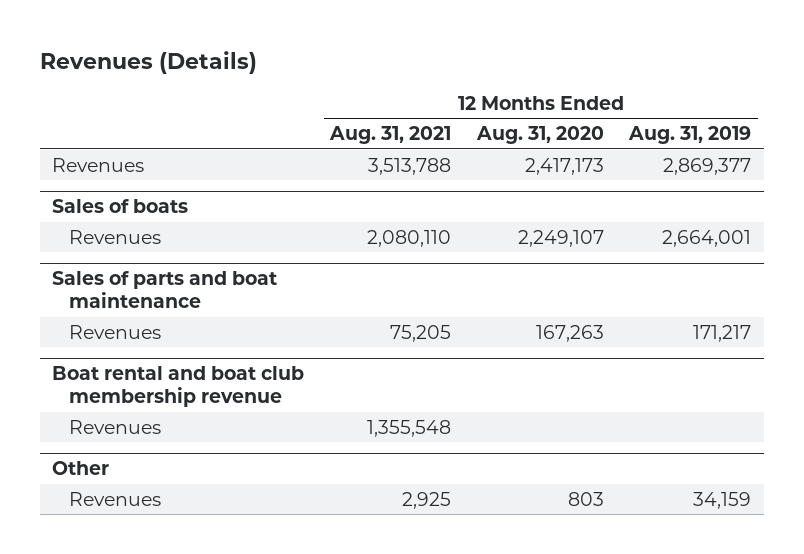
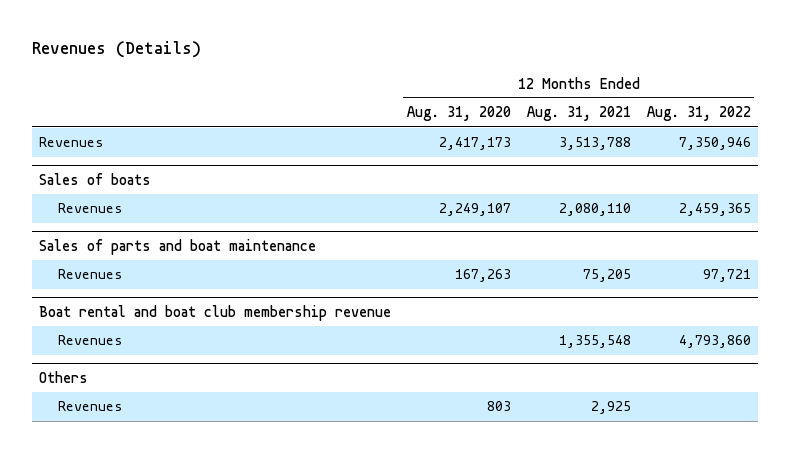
[628,126,752,145] Aug. 31, 2019 -> none
none -> [646,106,751,122] Aug. 31, 2022
[52,461,110,476] Other -> [39,371,89,384] Others

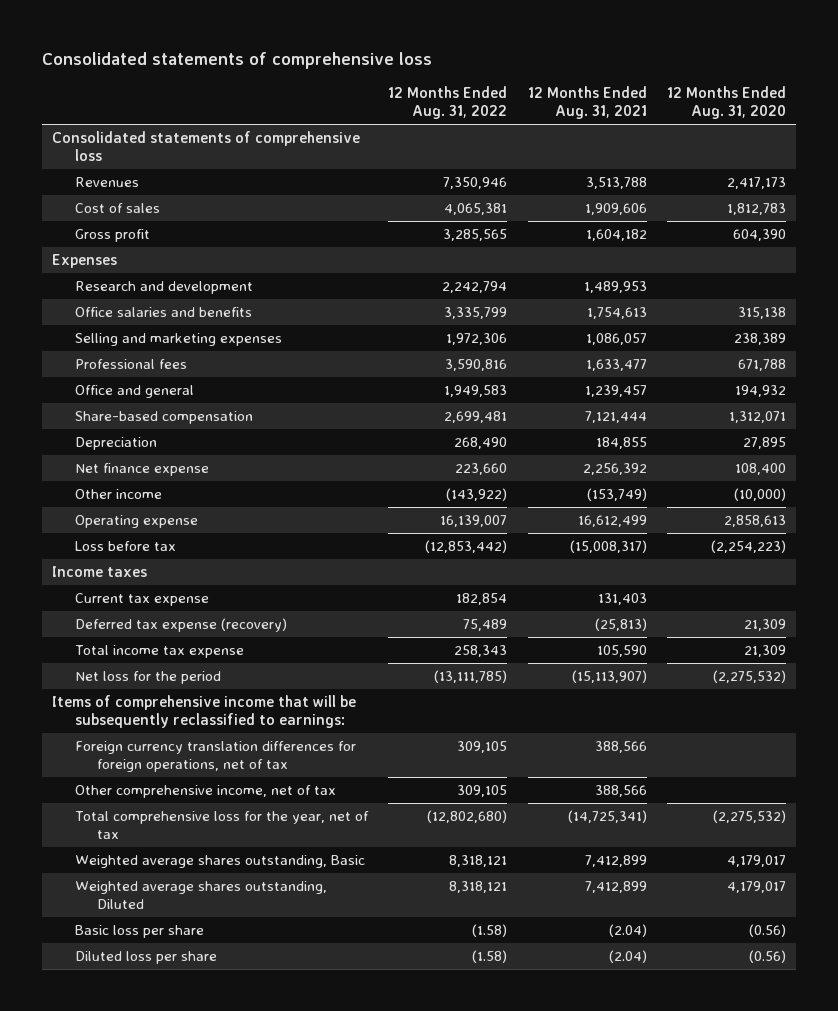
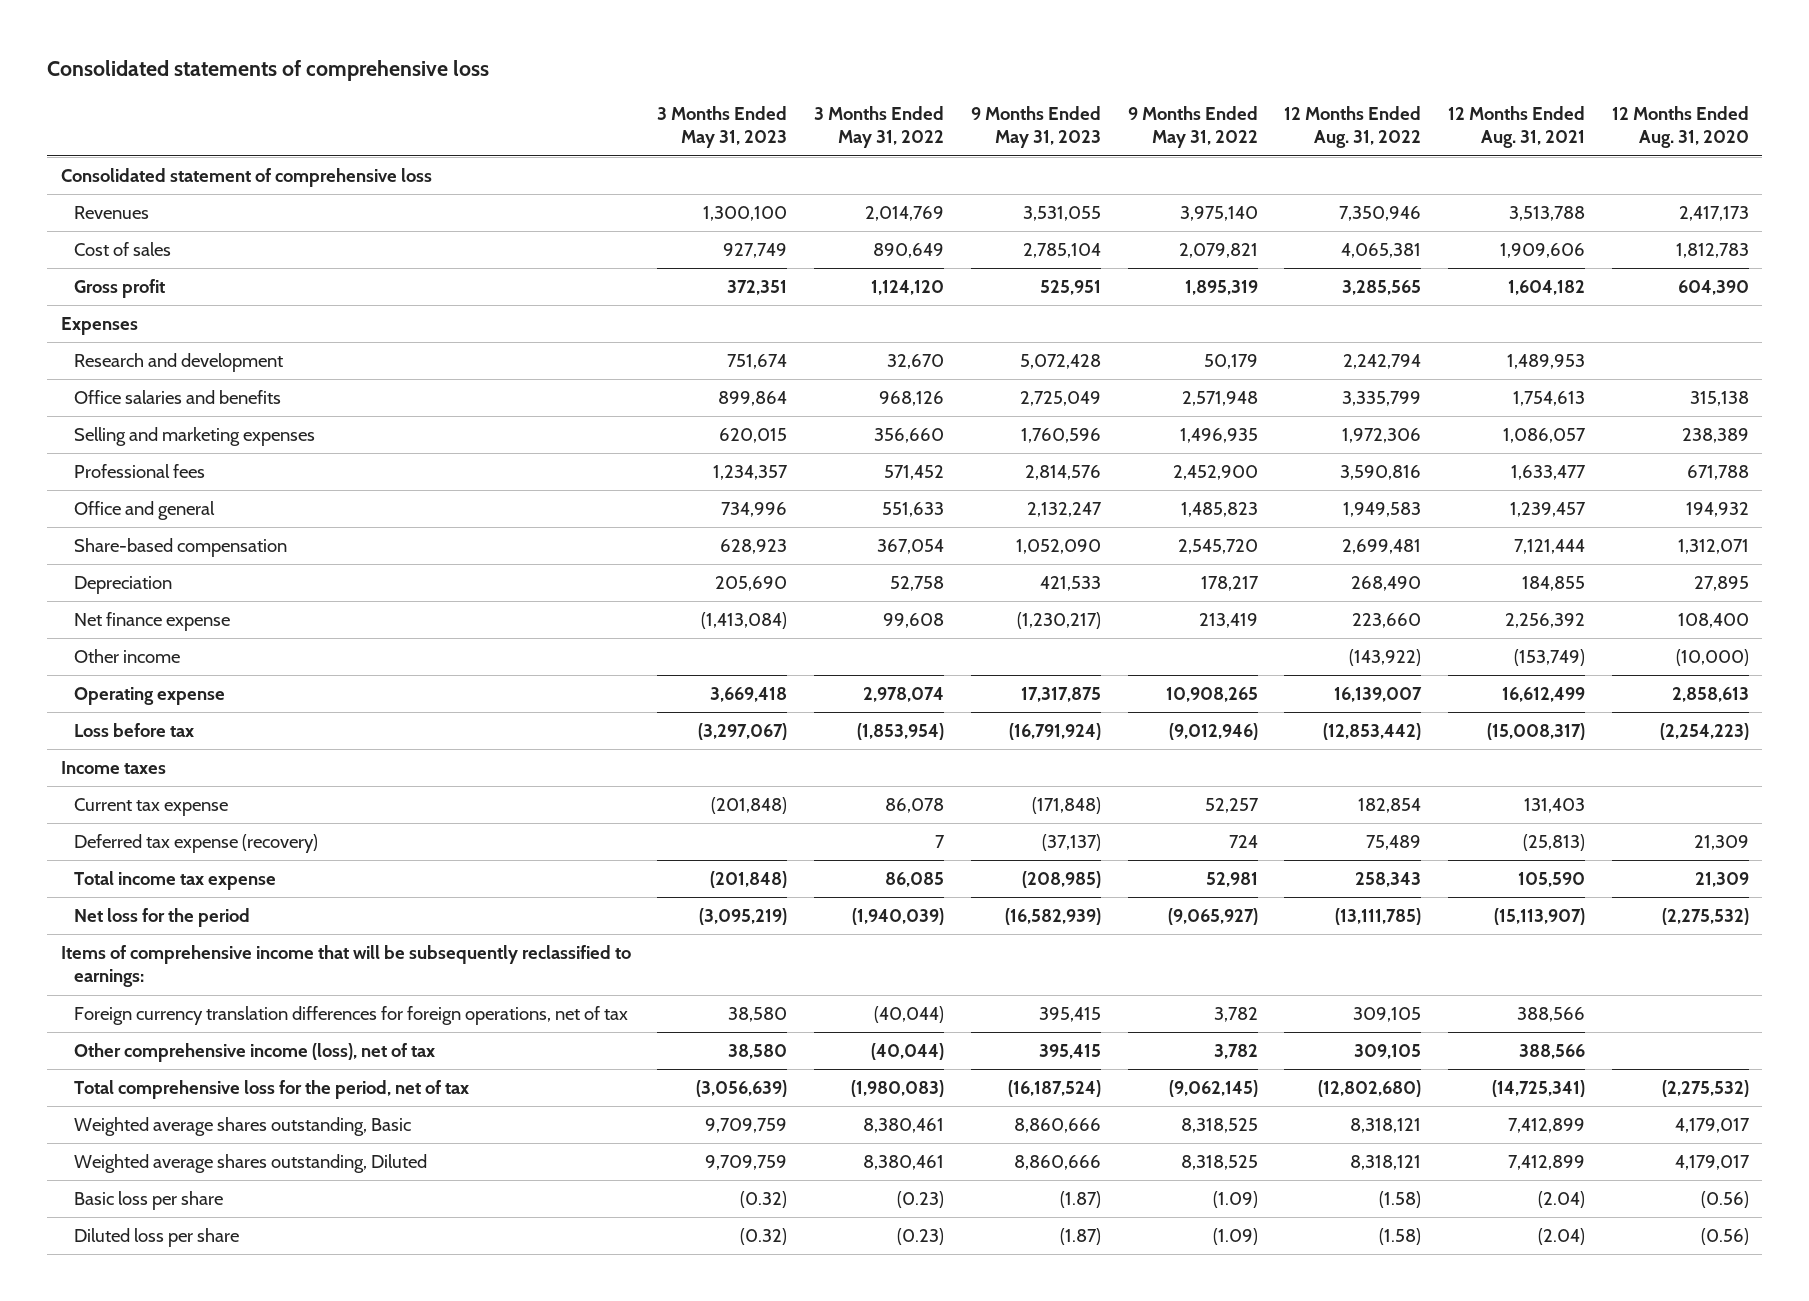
none -> [657,106,788,149] 3 Months Ended May 31, 2023
none -> [814,106,945,149] 3 Months Ended May 31, 2022
none -> [970,106,1101,149] 9 Months Ended May 31, 2023
none -> [1127,106,1258,149] 9 Months Ended May 31, 2022
[52,131,361,161] Consolidated statements of comprehensive loss -> [60,168,432,188] Consolidated statement of comprehensive loss
[74,785,336,799] Other comprehensive income, net of tax -> [74,1043,436,1063] Other comprehensive income (loss), net of tax
[74,811,369,839] Total comprehensive loss for the year, net of tax -> [74,1080,470,1100] Total comprehensive loss for the period, net of tax

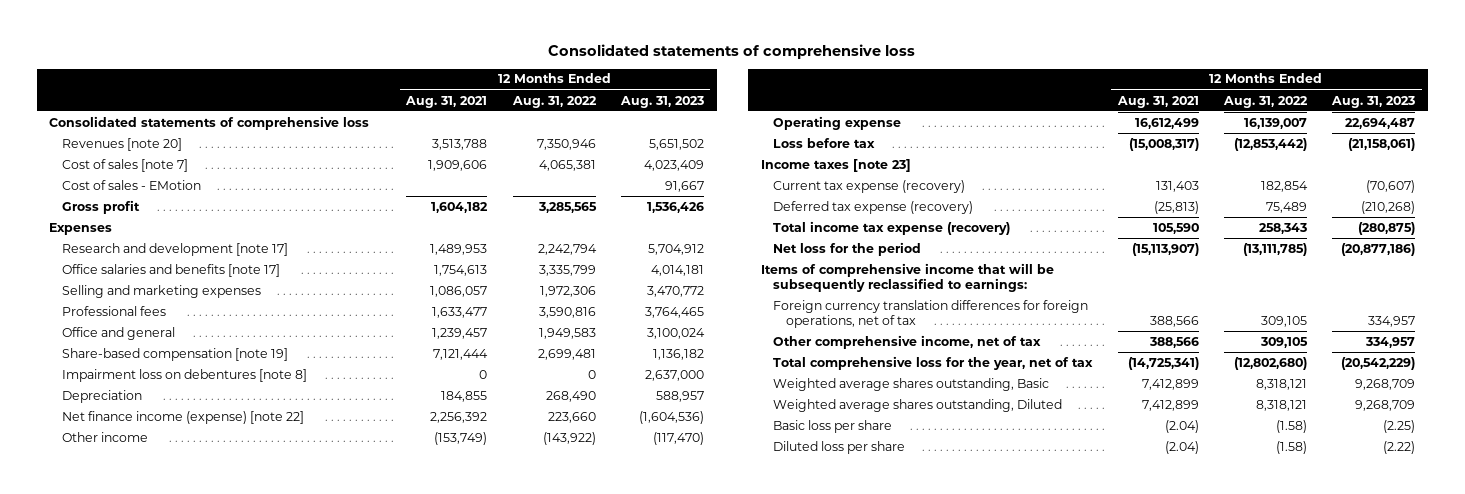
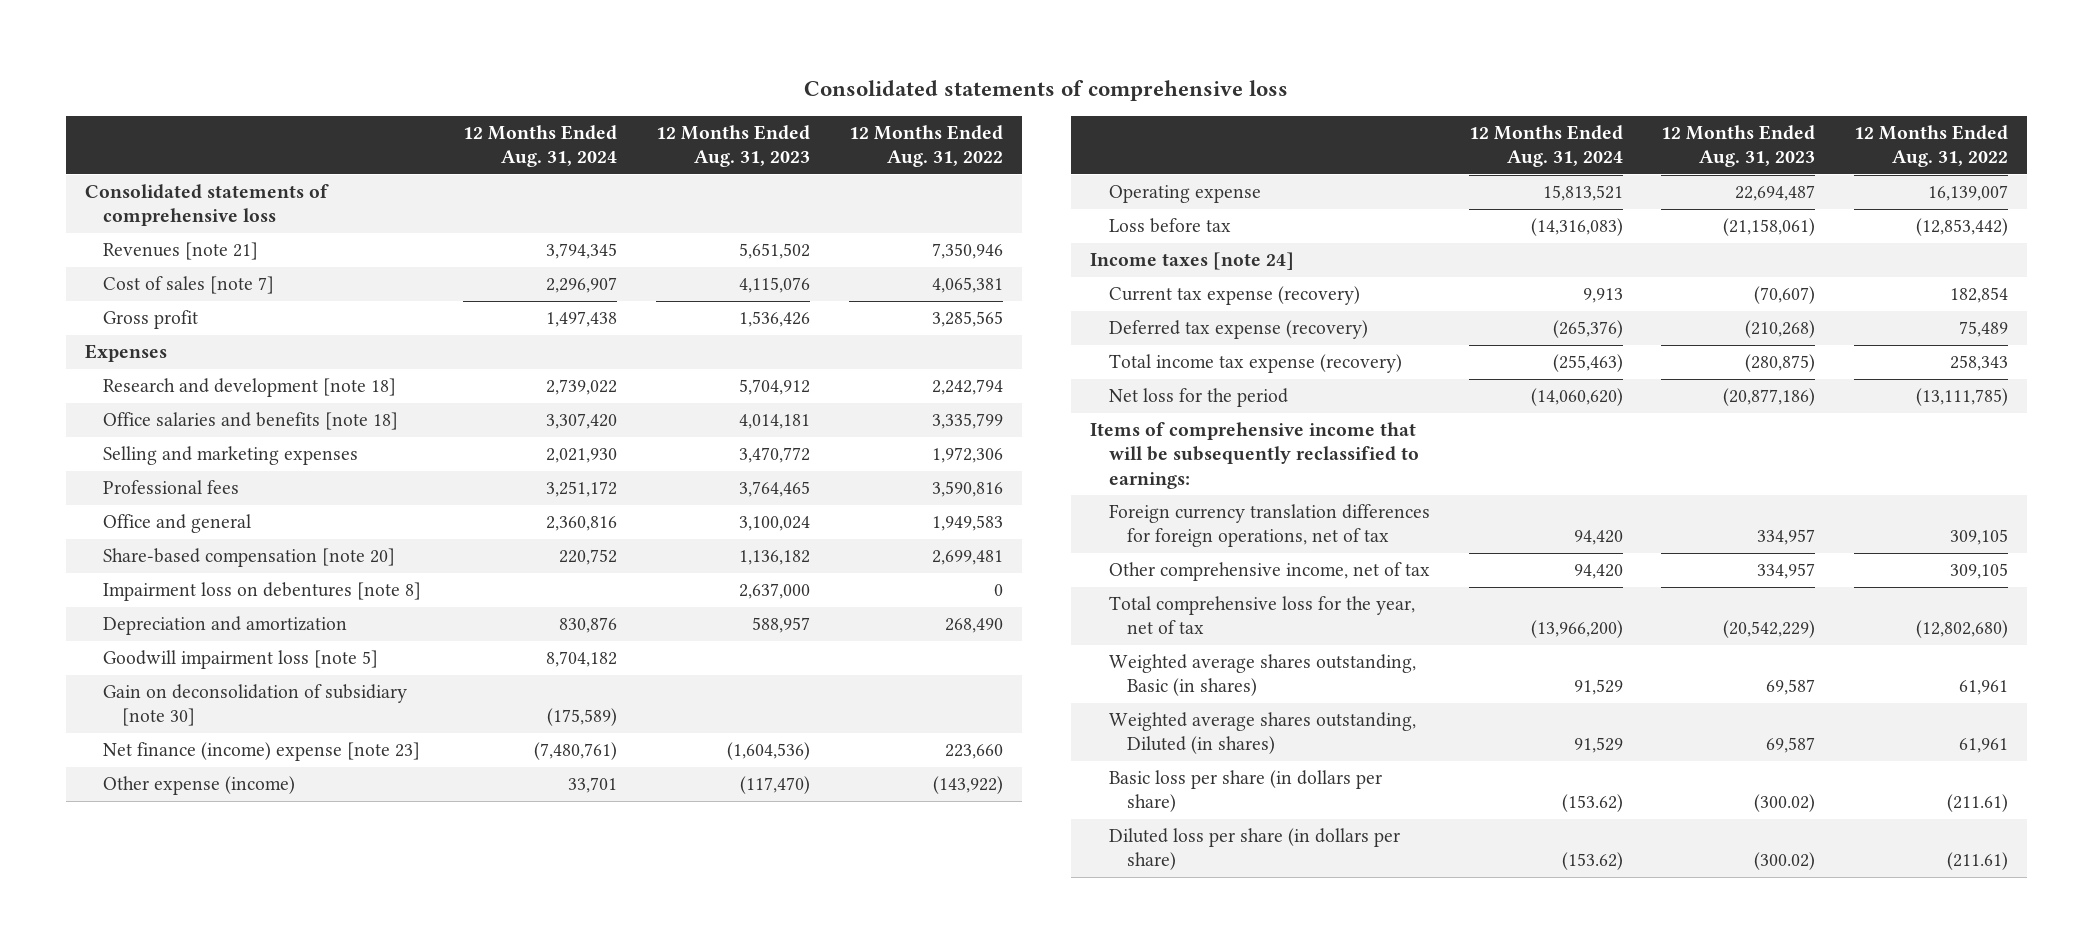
[405,95,488,108] Aug. 31, 2021 -> none
none -> [463,125,618,168] 12 Months Ended Aug. 31, 2024
[62,179,202,190] Cost of sales - EMotion -> none
[62,137,183,151] Revenues [note 20] -> [103,242,259,261] Revenues [note 21]
[643,159,704,171] 4,023,409 -> [738,277,810,294] 4,115,076
[62,242,289,256] Research and development [note 17] -> [103,378,397,398] Research and development [note 18]
[62,263,281,277] Office salaries and benefits [note 17] -> [103,412,399,431] Office salaries and benefits [note 18]
[62,347,289,361] Share-based compensation [note 19] -> [103,548,396,568] Share-based compensation [note 20]
[62,389,143,403] Depreciation -> [103,616,348,636] Depreciation and amortization
none -> [103,650,379,670] Goodwill impairment loss [note 5]
none -> [103,684,408,727] Gain on deconsolidation of subsidiary [note 30]
[62,410,305,424] Net finance income (expense) [note 22] -> [103,742,421,762] Net finance (income) expense [note 23]
[62,431,149,442] Other income -> [103,776,296,796] Other expense (income)
[760,158,911,172] Income taxes [note 23] -> [1090,252,1295,271] Income taxes [note 24]
[773,377,1050,391] Weighted average shares outstanding, Basic -> [1108,654,1416,697] Weighted average shares outstanding, Basic (in shares)
[1255,378,1307,390] 8,318,121 -> [1958,680,2008,696] 61,961
[1355,378,1416,390] 9,268,709 -> [1766,679,1816,696] 69,587
[773,398,1063,412] Weighted average shares outstanding, Diluted -> [1108,712,1416,755] Weighted average shares outstanding, Diluted (in shares)
[1255,399,1307,411] 8,318,121 -> [1958,738,2008,754] 61,961
[1355,399,1416,411] 9,268,709 -> [1766,737,1816,754] 69,587
[773,419,893,433] Basic loss per share -> [1108,770,1382,813] Basic loss per share (in dollars per share)
[1275,419,1307,433] (1.58) -> [1946,794,2008,813] (211.61)
[1383,419,1416,433] (2.25) -> [1754,794,1816,813] (300.02)
[773,440,906,454] Diluted loss per share -> [1108,828,1400,871] Diluted loss per share (in dollars per share)
[1275,440,1307,454] (1.58) -> [1946,852,2008,871] (211.61)
[1383,440,1416,454] (2.22) -> [1754,852,1816,871] (300.02)

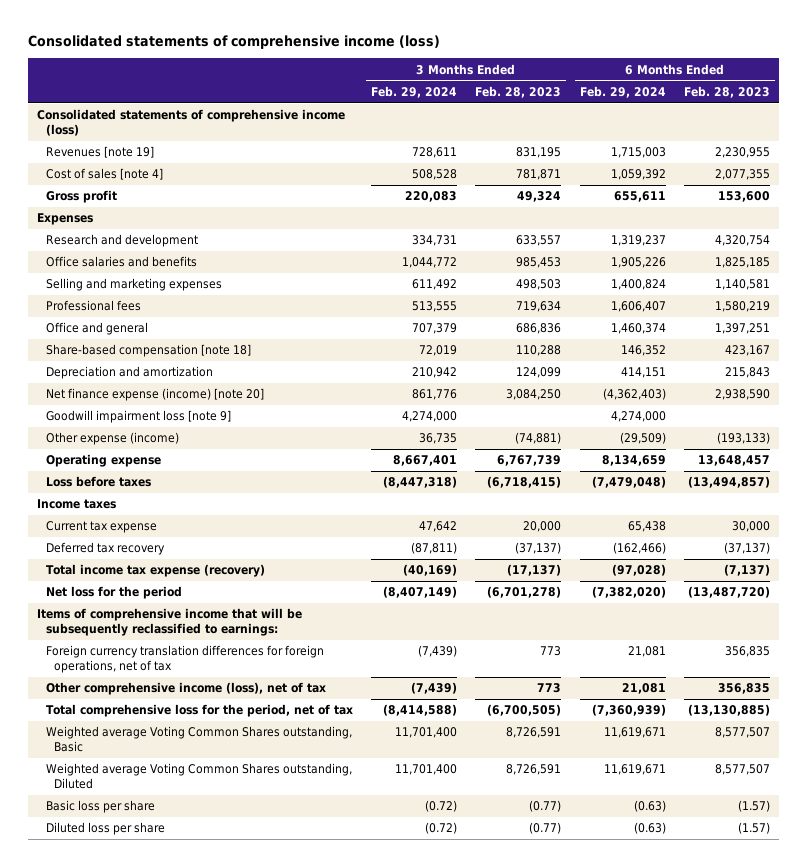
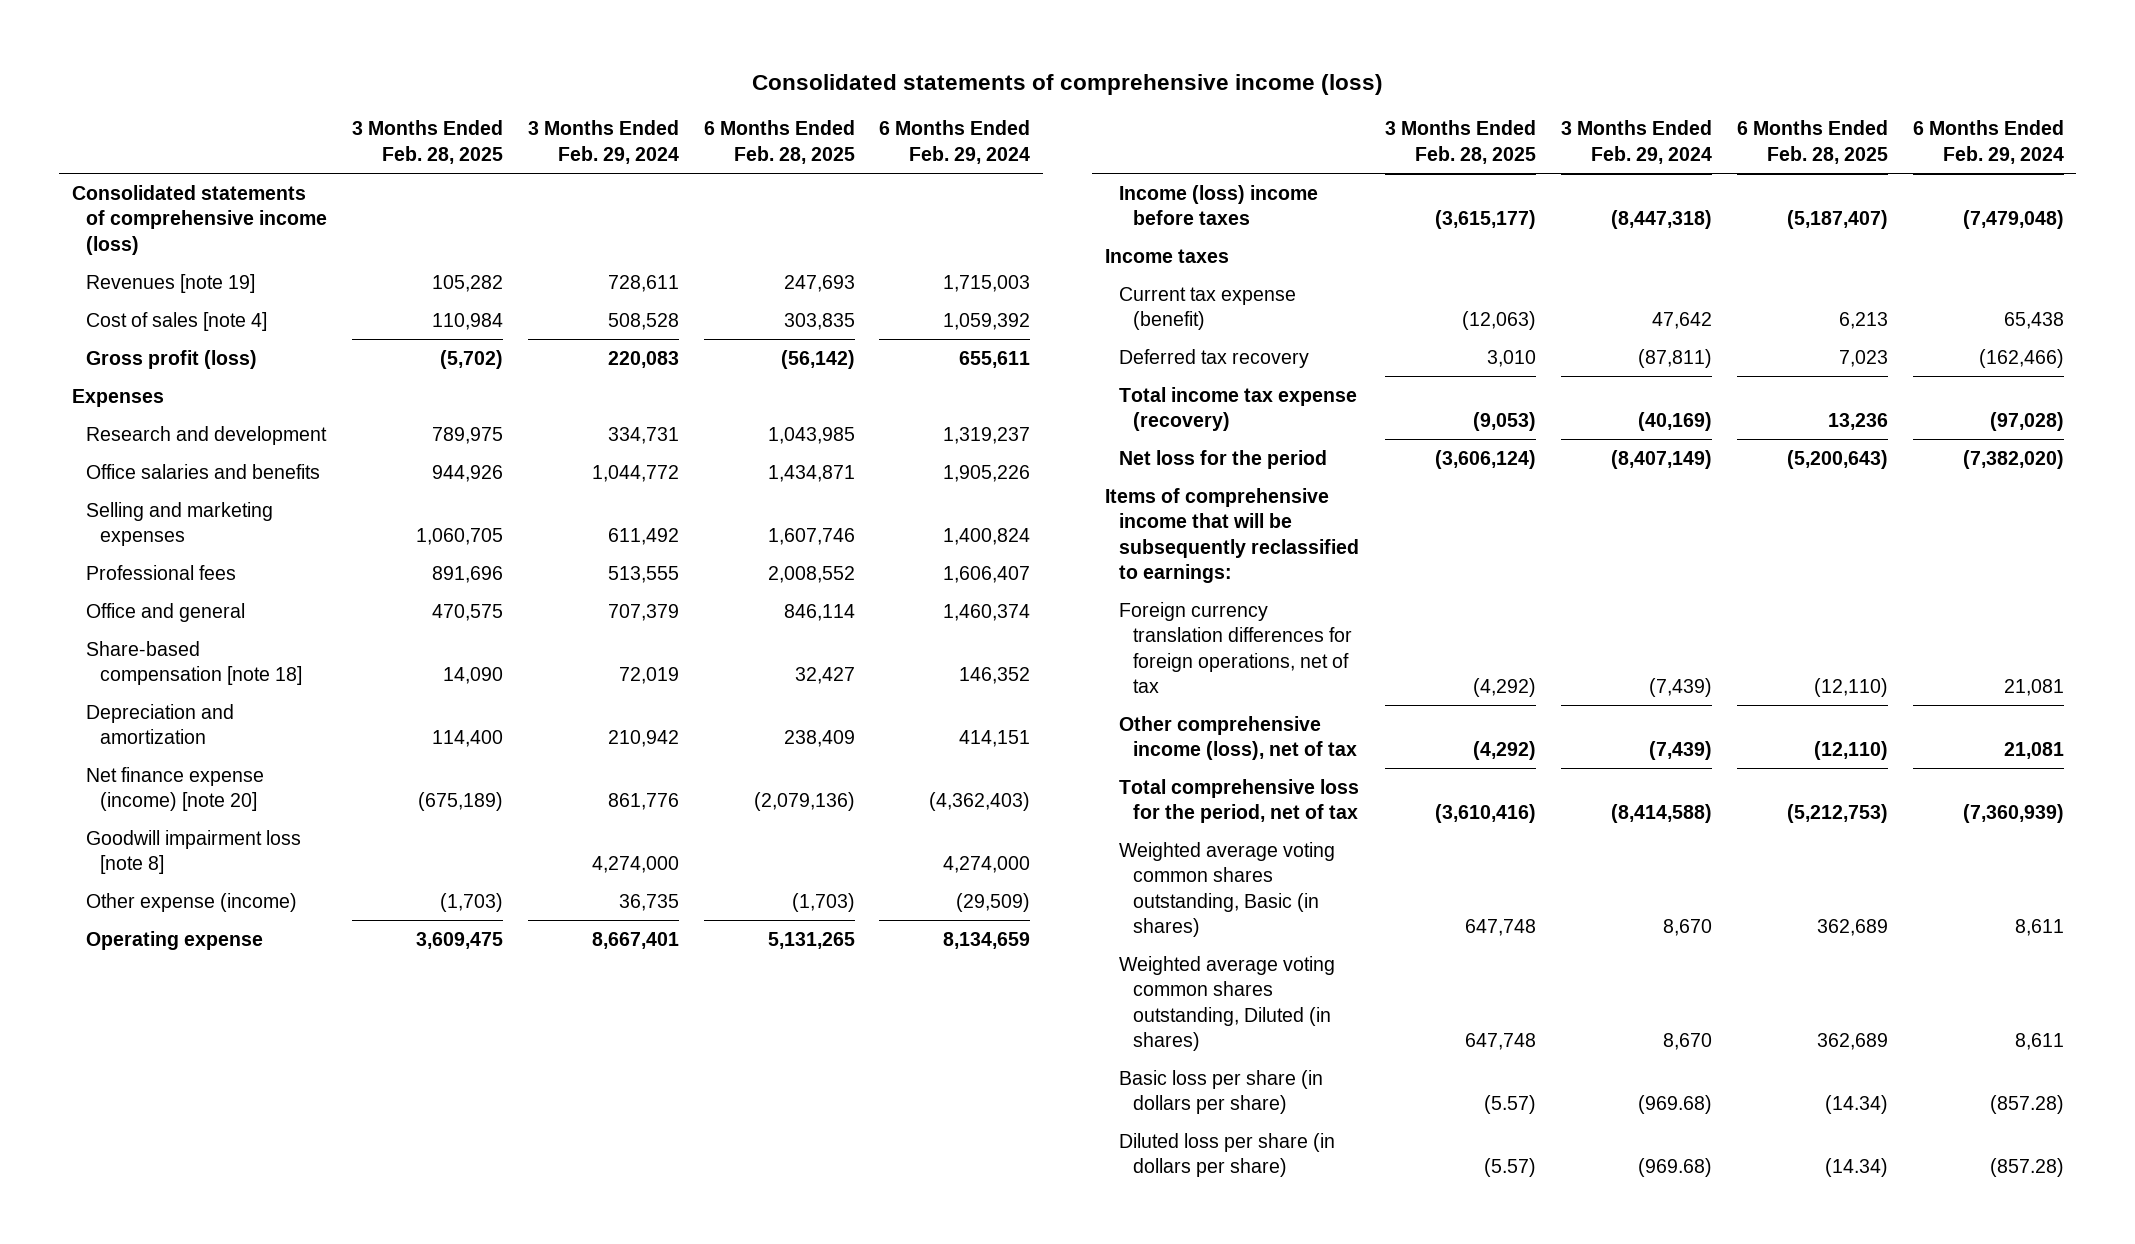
[475,85,562,98] Feb. 28, 2023 -> none
[684,85,771,98] Feb. 28, 2023 -> none
none -> [351,120,503,164] 3 Months Ended Feb. 28, 2025
none -> [703,120,855,164] 6 Months Ended Feb. 28, 2025
[45,190,117,204] Gross profit -> [85,349,257,369] Gross profit (loss)
[45,410,231,424] Goodwill impairment loss [note 9] -> [85,829,301,875] Goodwill impairment loss [note 8]
[45,476,151,488] Loss before taxes -> [1118,184,1318,226] Income (loss) income before taxes
[45,521,157,534] Current tax expense -> [1118,286,1296,331] Current tax expense (benefit)
[45,726,352,752] Weighted average Voting Common Shares outstanding, Basic -> [1118,841,1335,937] Weighted average voting common shares outstanding, Basic (in shares)
[395,727,458,739] 11,701,400 -> [1662,918,1712,936] 8,670
[603,727,666,739] 11,619,671 -> [2014,918,2064,936] 8,611
[45,763,352,789] Weighted average Voting Common Shares outstanding, Diluted -> [1118,955,1335,1051] Weighted average voting common shares outstanding, Diluted (in shares)
[395,764,458,776] 11,701,400 -> [1662,1032,1712,1050] 8,670
[603,764,666,776] 11,619,671 -> [2014,1032,2064,1050] 8,611
[45,800,155,814] Basic loss per share -> [1118,1069,1323,1115] Basic loss per share (in dollars per share)
[425,800,458,813] (0.72) -> [1637,1095,1712,1115] (969.68)
[633,800,666,813] (0.63) -> [1989,1095,2064,1115] (857.28)
[45,822,165,836] Diluted loss per share -> [1118,1132,1335,1178] Diluted loss per share (in dollars per share)
[425,822,458,835] (0.72) -> [1637,1158,1712,1178] (969.68)
[633,822,666,835] (0.63) -> [1989,1158,2064,1178] (857.28)

